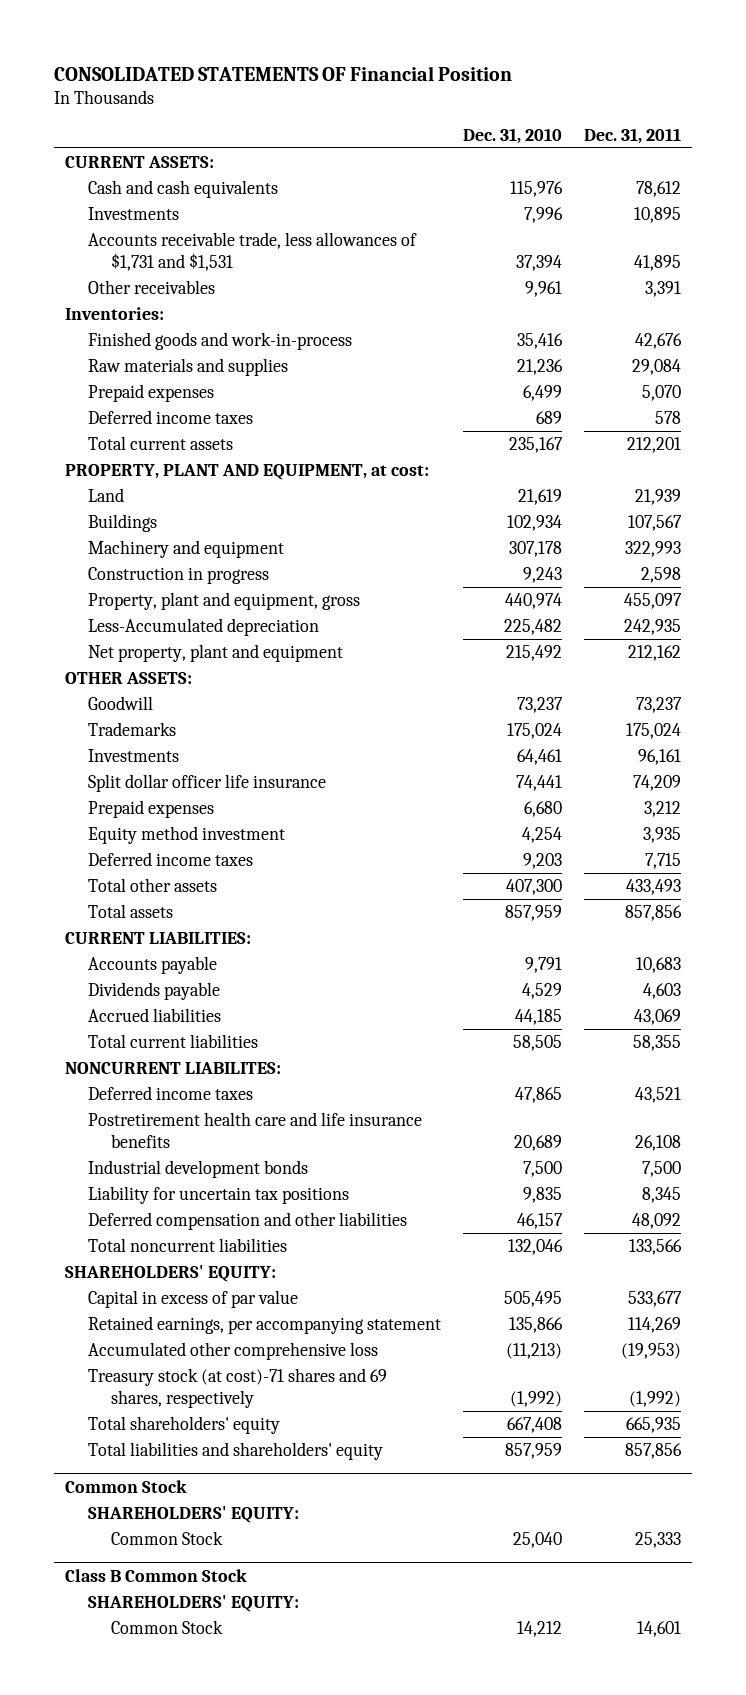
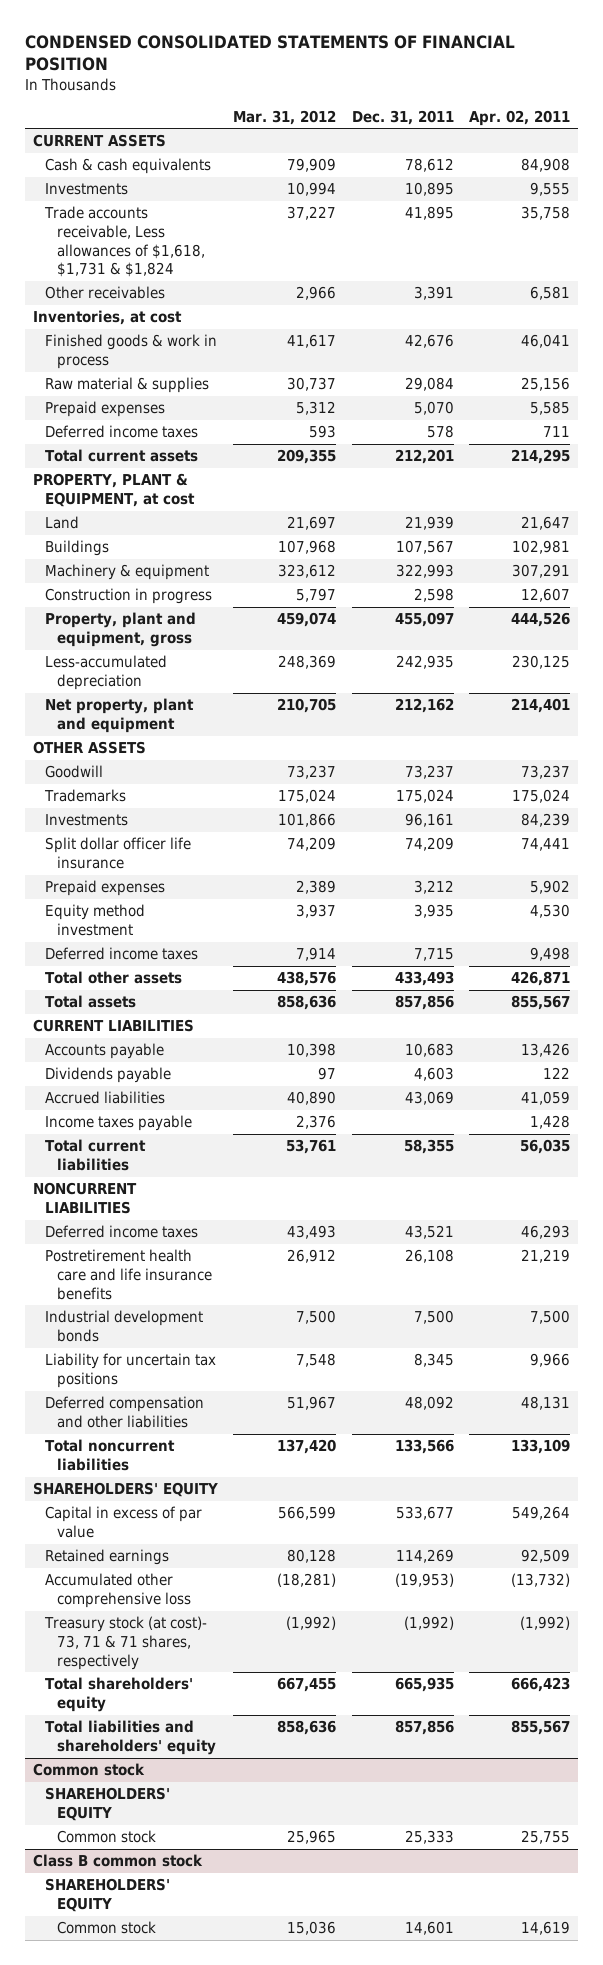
[53,65,512,81] CONSOLIDATED STATEMENTS OF Financial Position -> [25,34,516,72] CONDENSED CONSOLIDATED STATEMENTS OF FINANCIAL POSITION
[462,127,562,144] Dec. 31, 2010 -> none
none -> [233,109,337,125] Mar. 31, 2012
none -> [468,109,570,126] Apr. 02, 2011
[64,155,214,168] CURRENT ASSETS: -> [32,134,166,148] CURRENT ASSETS
[87,179,278,198] Cash and cash equivalents -> [44,158,211,175] Cash & cash equivalents
[87,231,417,271] Accounts receivable trade, less allowances of $1,731 and $1,531 -> [43,206,205,278] Trade accounts receivable, Less allowances of $1,618, $1,731 & $1,824
[64,306,164,320] Inventories: -> [32,310,182,326] Inventories, at cost
[87,331,352,350] Finished goods and work-in-process -> [44,334,217,369] Finished goods & work in process
[87,357,288,376] Raw materials and supplies -> [44,377,209,394] Raw material & supplies
[64,463,429,480] PROPERTY, PLANT AND EQUIPMENT, at cost: -> [32,473,195,507] PROPERTY, PLANT & EQUIPMENT, at cost
[87,539,284,558] Machinery and equipment -> [44,564,209,581] Machinery & equipment
[87,617,319,636] Less-Accumulated depreciation -> [44,655,167,690] Less-accumulated depreciation
[64,671,192,684] OTHER ASSETS: -> [32,741,146,755] OTHER ASSETS
[64,931,251,944] CURRENT LIABILITIES: -> [32,1019,194,1033] CURRENT LIABILITIES
none -> [44,1115,192,1132] Income taxes payable
[64,1061,281,1074] NONCURRENT LIABILITES: -> [32,1182,137,1214] NONCURRENT LIABILITIES
[64,1264,276,1282] SHAREHOLDERS' EQUITY: -> [32,1482,218,1498] SHAREHOLDERS' EQUITY
[87,1315,441,1334] Retained earnings, per accompanying statement -> [44,1549,169,1566] Retained earnings
[87,1367,387,1408] Treasury stock (at cost)-71 shares and 69 shares, respectively -> [43,1616,207,1670] Treasury stock (at cost)- 73, 71 & 71 shares, respectively
[64,1479,187,1493] Common Stock -> [32,1763,145,1777] Common stock
[87,1505,299,1523] SHAREHOLDERS' EQUITY: -> [44,1787,170,1821] SHAREHOLDERS' EQUITY
[110,1530,223,1545] Common Stock -> [56,1830,156,1844] Common stock
[64,1568,247,1582] Class B Common Stock -> [32,1854,203,1868] Class B common stock
[87,1594,299,1612] SHAREHOLDERS' EQUITY: -> [44,1878,170,1912] SHAREHOLDERS' EQUITY
[110,1619,223,1634] Common Stock -> [56,1921,156,1935] Common stock

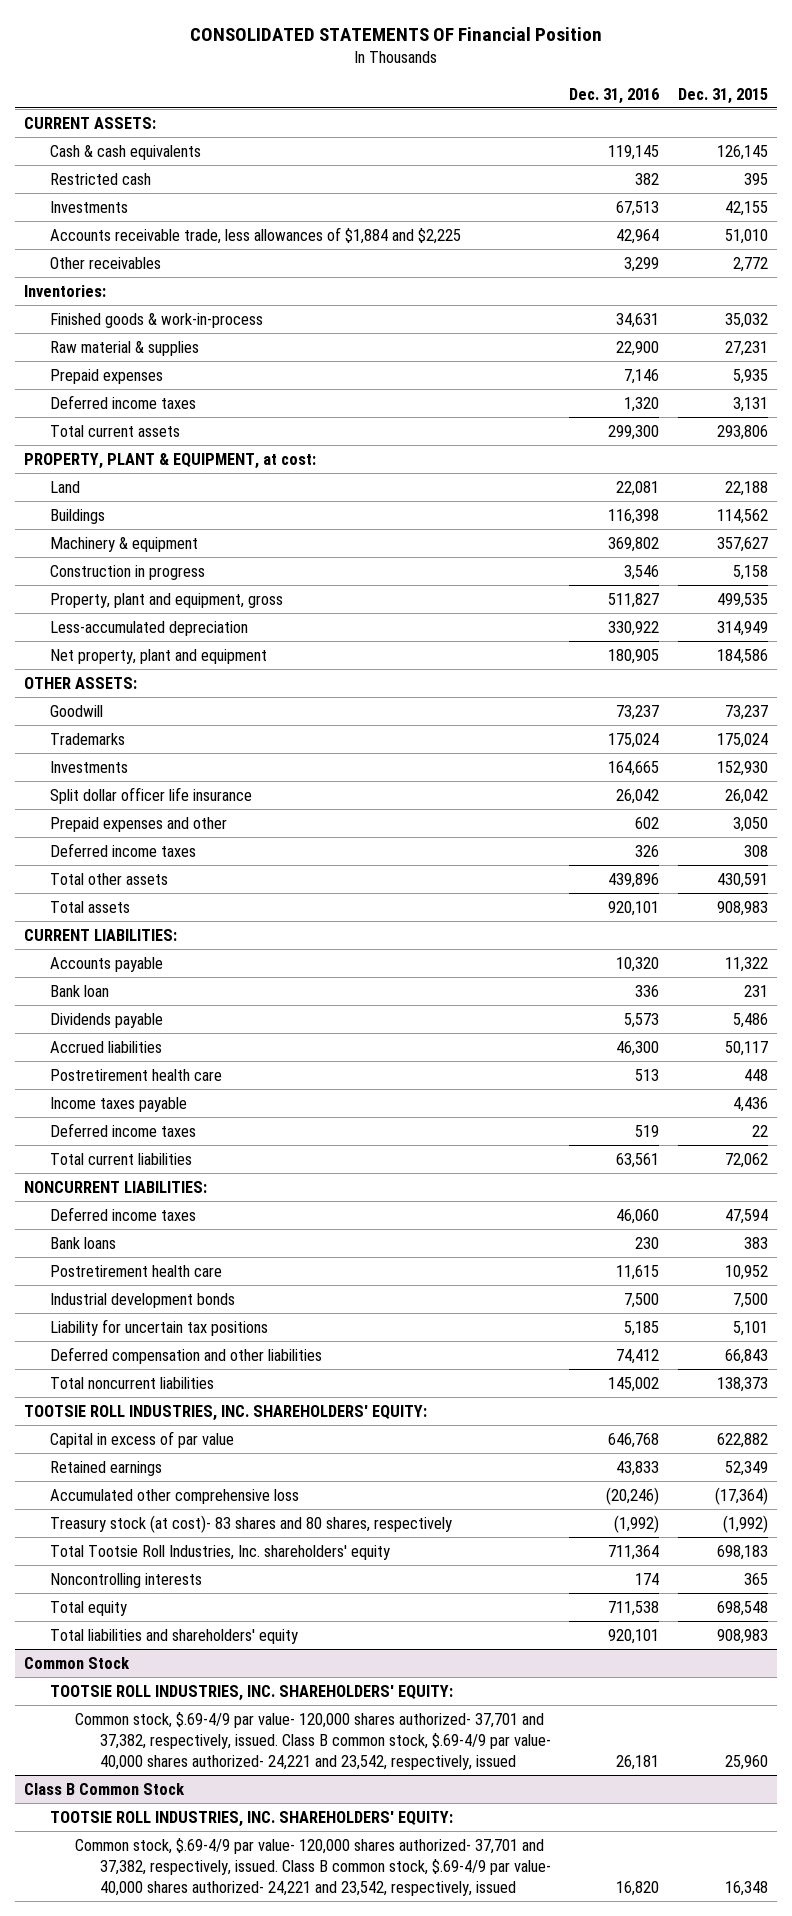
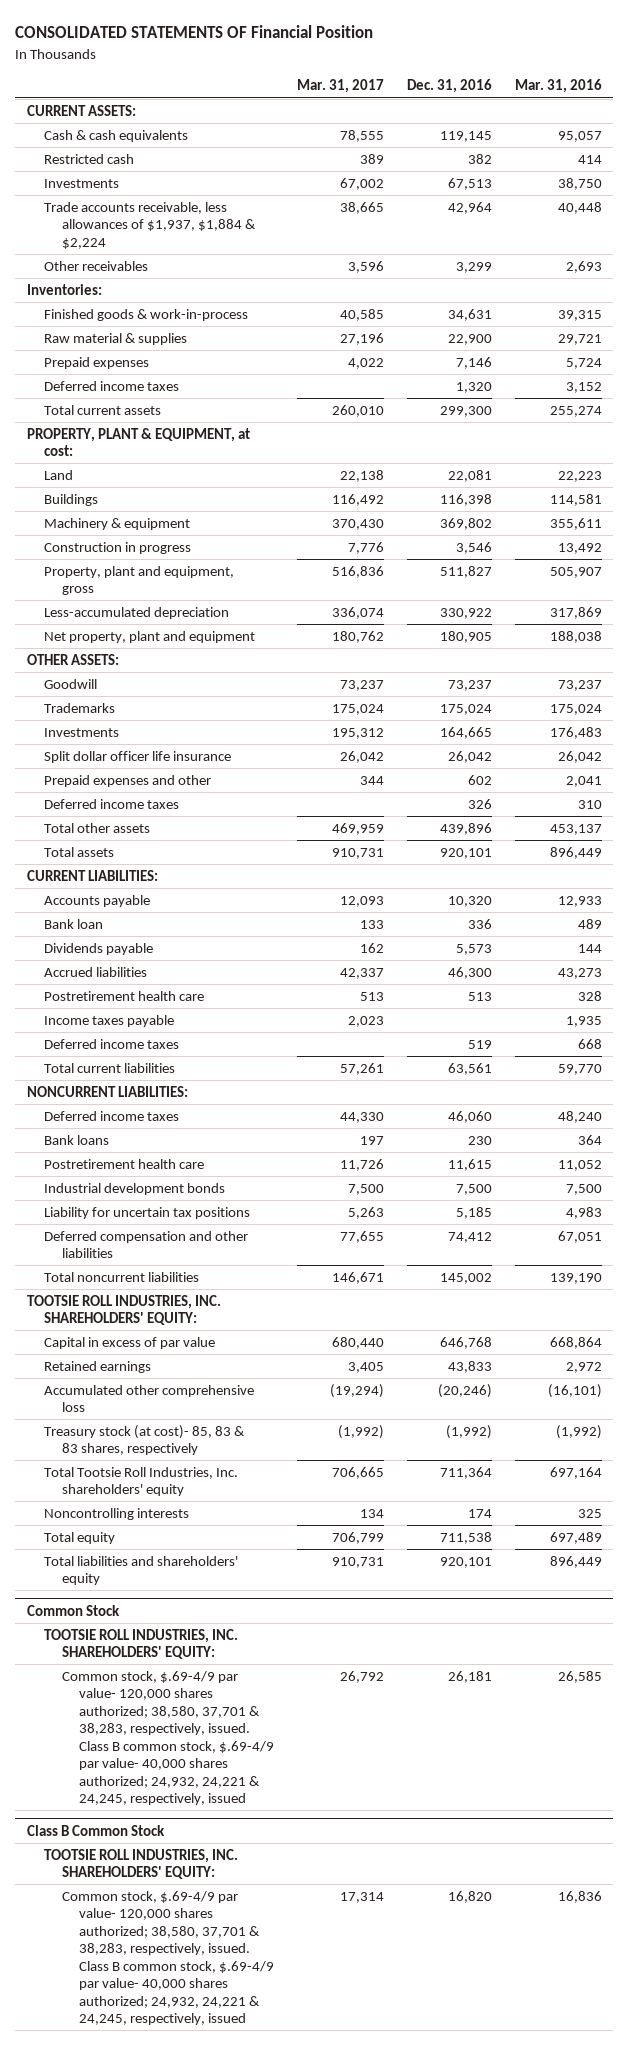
[677,87,768,104] Dec. 31, 2015 -> none
none -> [296,79,384,94] Mar. 31, 2017
none -> [514,79,602,94] Mar. 31, 2016
[49,226,461,244] Accounts receivable trade, less allowances of $1,884 and $2,225 -> [44,201,256,249] Trade accounts receivable, less allowances of $1,937, $1,884 & $2,224
[49,1514,452,1533] Treasury stock (at cost)- 83 shares and 80 shares, respectively -> [44,1424,246,1456] Treasury stock (at cost)- 85, 83 & 83 shares, respectively
[74,1711,551,1770] Common stock, $.69-4/9 par value- 120,000 shares authorized- 37,701 and 37,382, respectively, issued. Class B common stock, $.69-4/9 par value- 40,000 shares authorized- 24,221 and 23,542, respectively, issued -> [61,1670,274,1806] Common stock, $.69-4/9 par value- 120,000 shares authorized; 38,580, 37,701 & 38,283, respectively, issued. Class B common stock, $.69-4/9 par value- 40,000 shares authorized; 24,932, 24,221 & 24,245, respectively, issued
[74,1837,551,1896] Common stock, $.69-4/9 par value- 120,000 shares authorized- 37,701 and 37,382, respectively, issued. Class B common stock, $.69-4/9 par value- 40,000 shares authorized- 24,221 and 23,542, respectively, issued -> [61,1890,274,2026] Common stock, $.69-4/9 par value- 120,000 shares authorized; 38,580, 37,701 & 38,283, respectively, issued. Class B common stock, $.69-4/9 par value- 40,000 shares authorized; 24,932, 24,221 & 24,245, respectively, issued

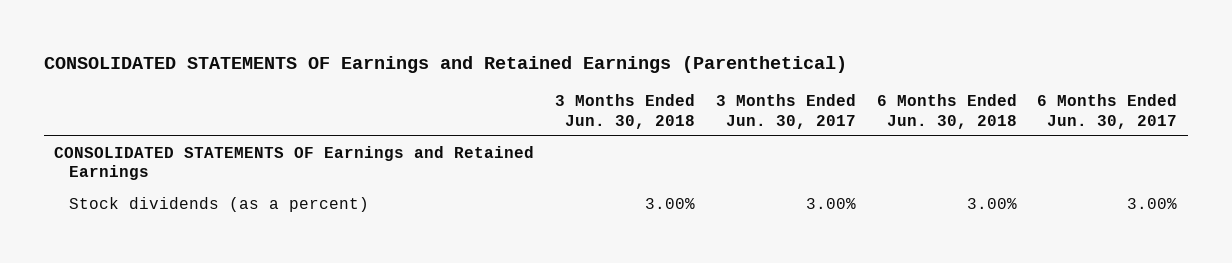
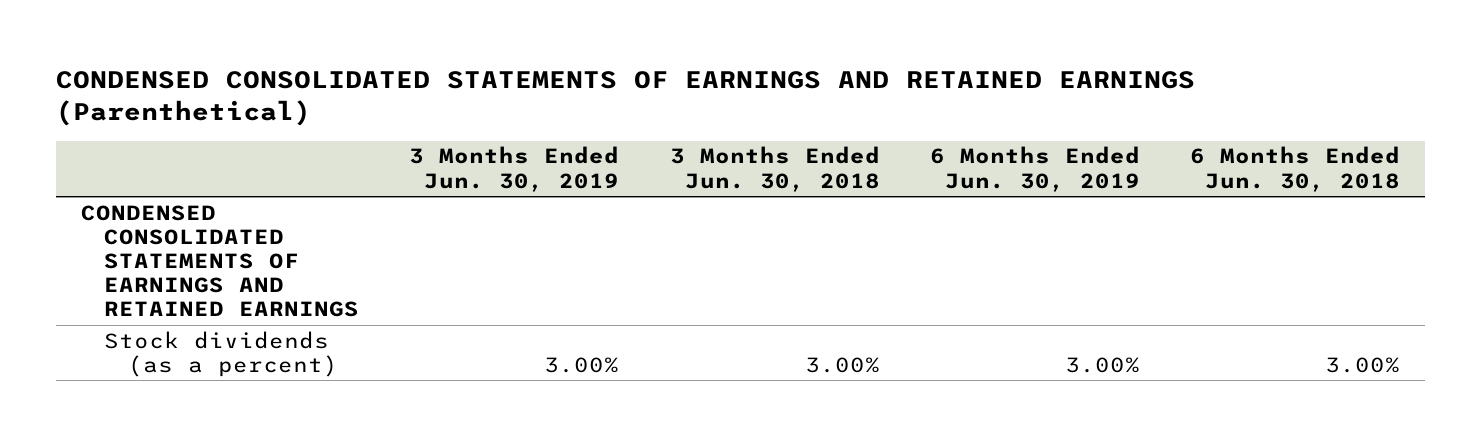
[44,56,848,74] CONSOLIDATED STATEMENTS OF Earnings and Retained Earnings (Parenthetical) -> [55,70,1195,126] CONDENSED CONSOLIDATED STATEMENTS OF EARNINGS AND RETAINED EARNINGS (Parenthetical)
[715,94,856,129] 3 Months Ended Jun. 30, 2017 -> none
[1037,94,1178,129] 6 Months Ended Jun. 30, 2017 -> none
none -> [409,146,620,192] 3 Months Ended Jun. 30, 2019
none -> [929,146,1140,192] 6 Months Ended Jun. 30, 2019
[54,145,535,181] CONSOLIDATED STATEMENTS OF Earnings and Retained Earnings -> [80,204,360,318] CONDENSED CONSOLIDATED STATEMENTS OF EARNINGS AND RETAINED EARNINGS

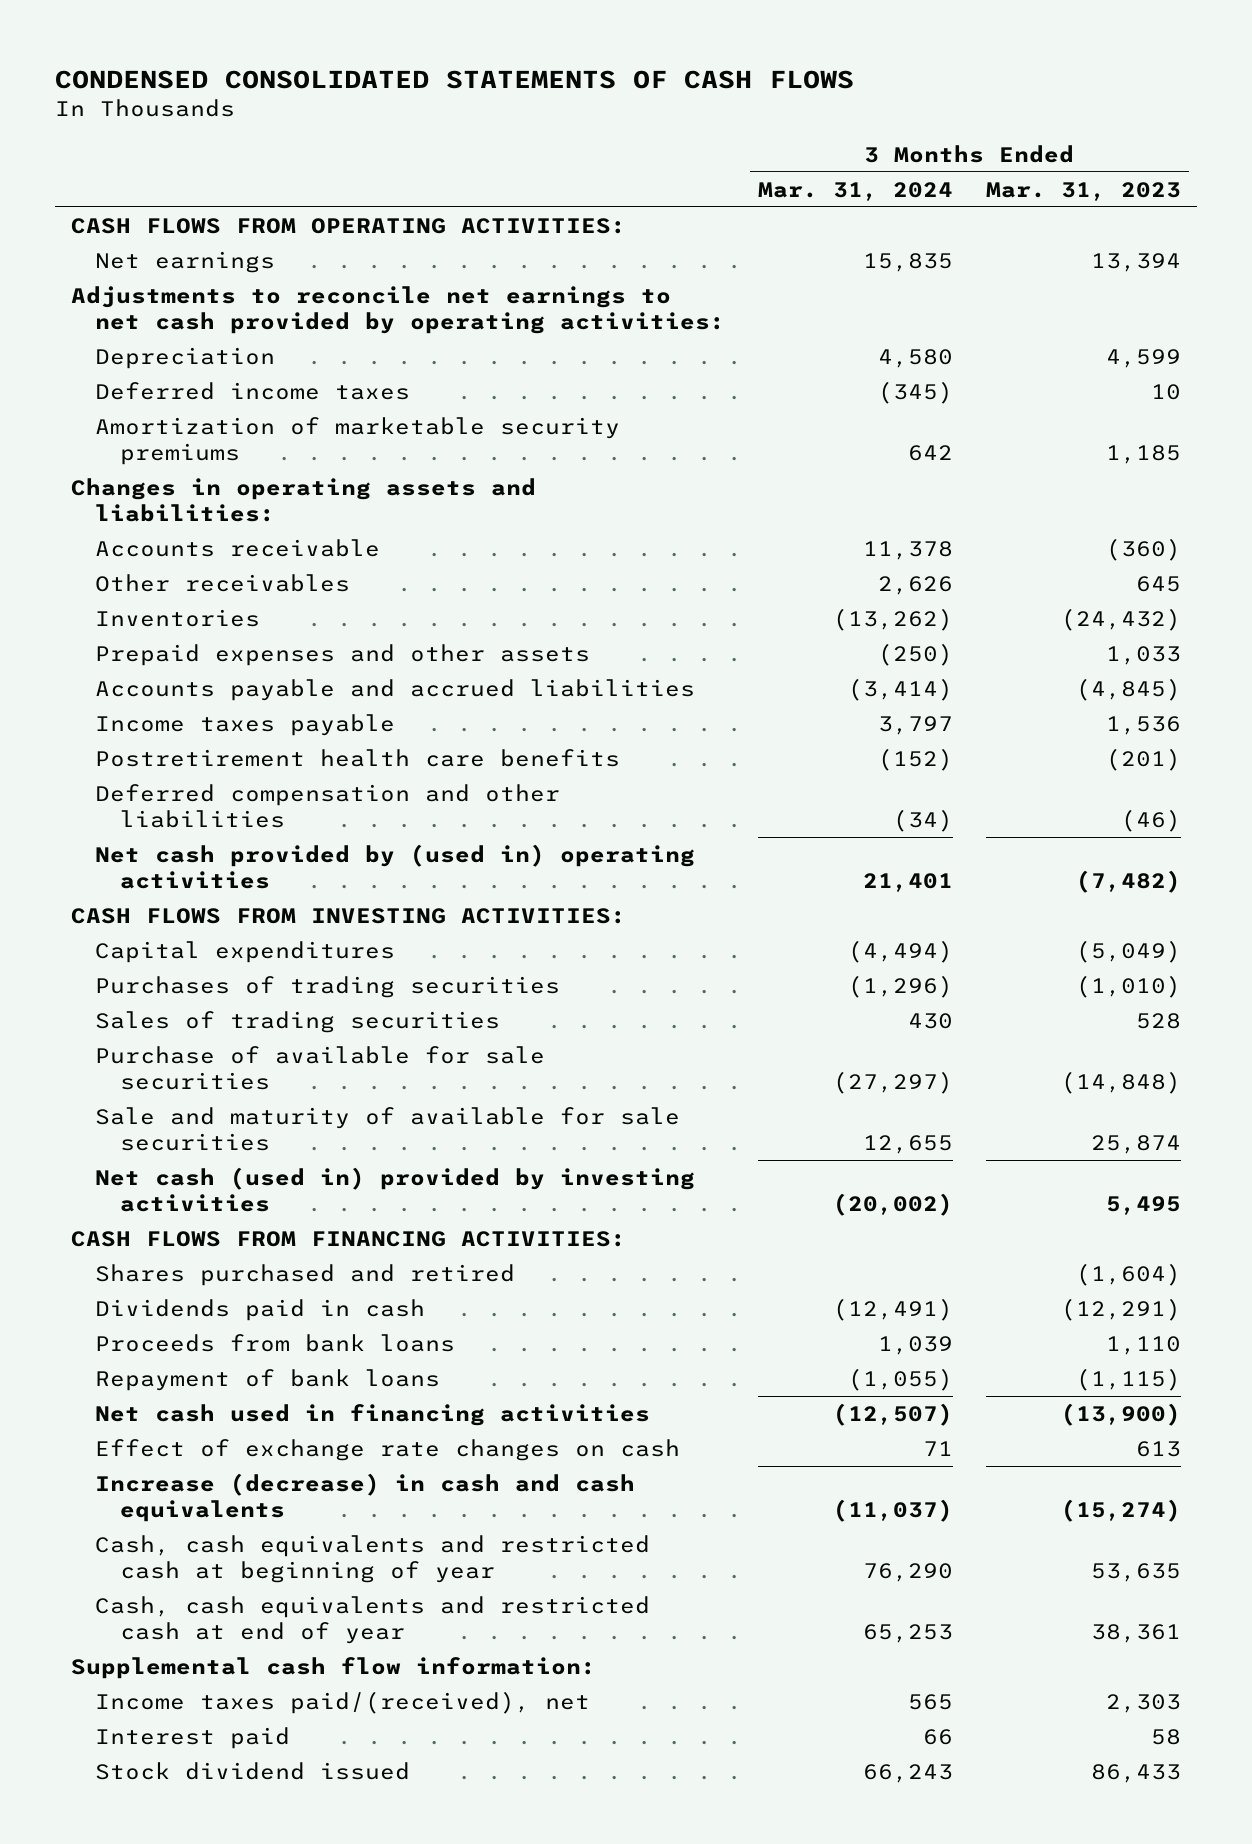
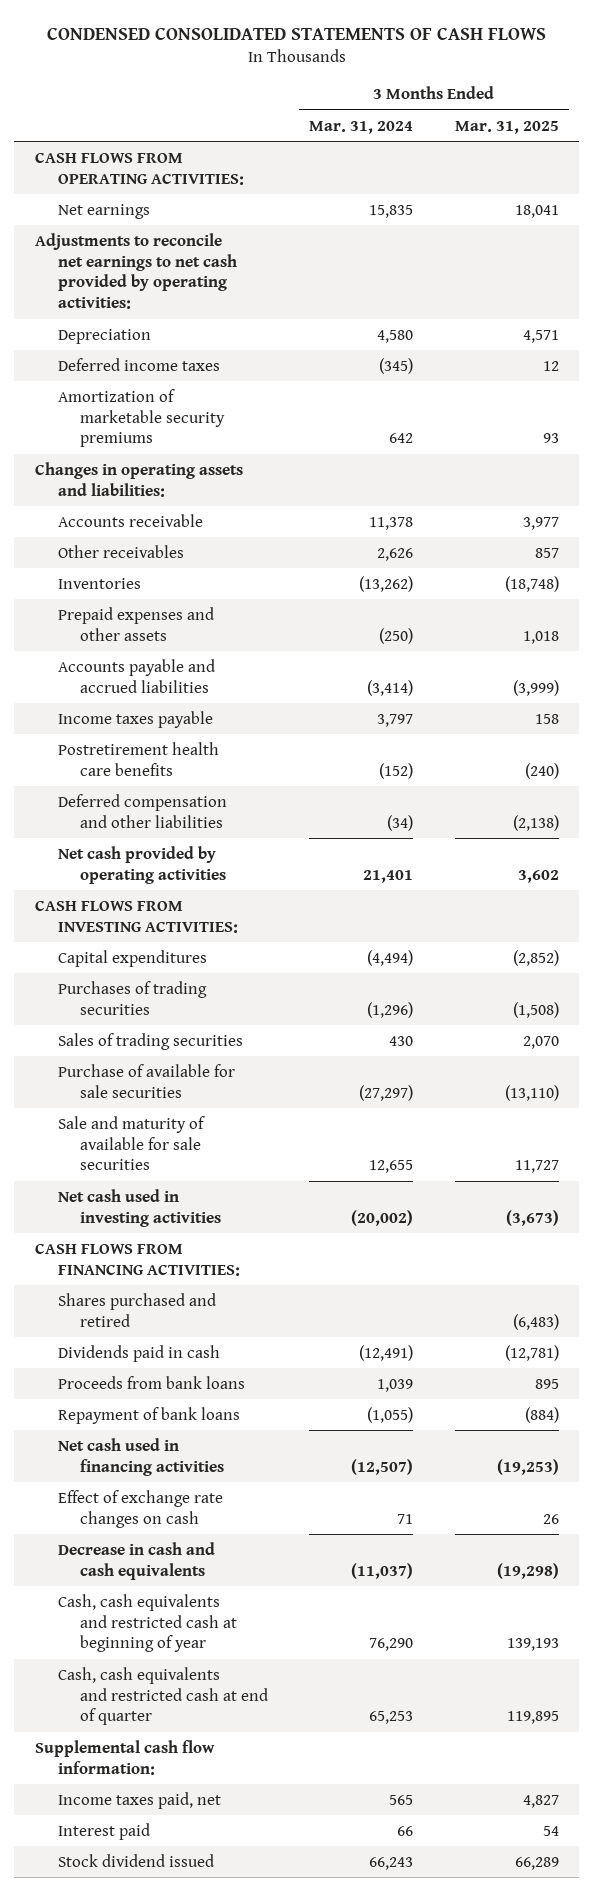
[985,181,1181,201] Mar. 31, 2023 -> none
none -> [454,120,559,134] Mar. 31, 2025
[95,843,696,889] Net cash provided by (used in) operating activities -> [57,845,227,884] Net cash provided by operating activities
[95,1166,696,1212] Net cash (used in) provided by investing activities -> [57,1188,222,1227] Net cash used in investing activities
[95,1472,636,1522] Increase (decrease) in cash and cash equivalents -> [57,1541,215,1580] Decrease in cash and cash equivalents
[95,1595,651,1644] Cash, cash equivalents and restricted cash at end of year -> [57,1666,269,1726] Cash, cash equivalents and restricted cash at end of quarter
[95,1690,591,1714] Income taxes paid/(received), net -> [57,1791,221,1809] Income taxes paid, net

